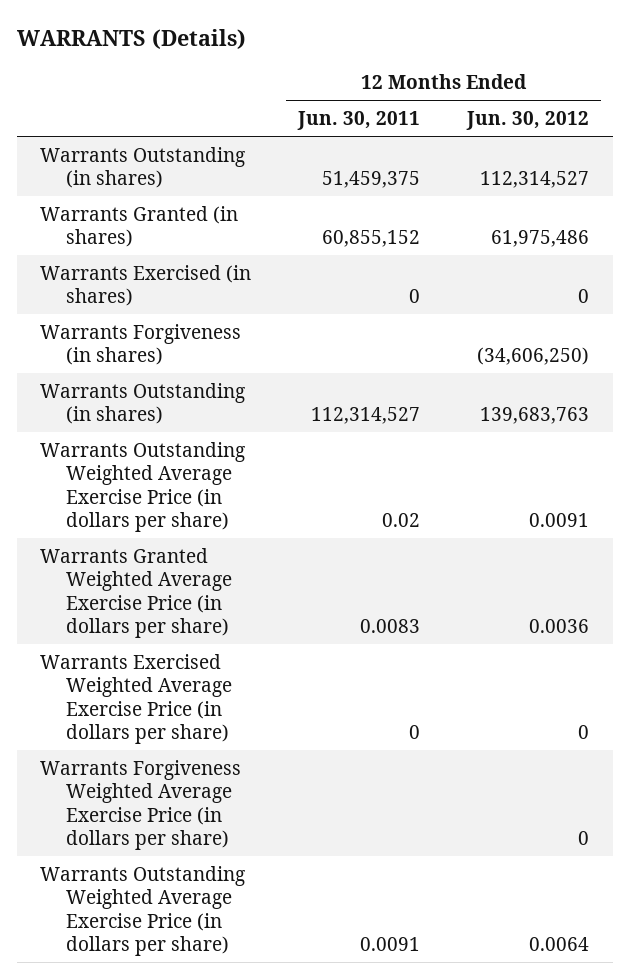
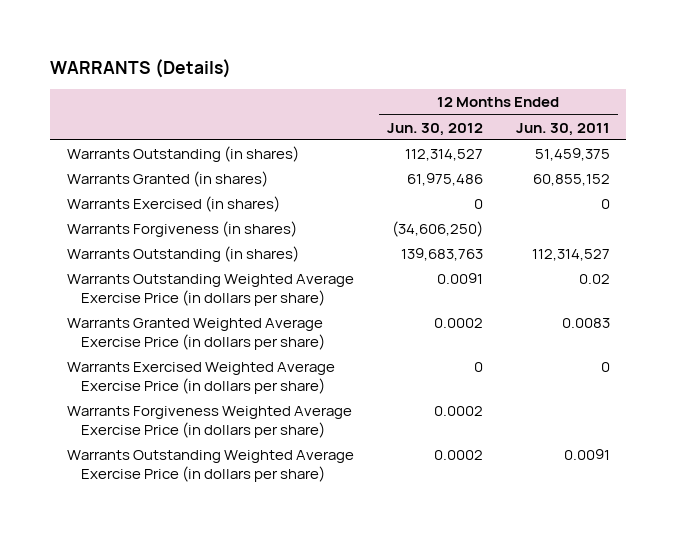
[529,619,590,634] 0.0036 -> [433,318,483,329] 0.0002
[578,831,590,846] 0 -> [433,406,483,417] 0.0002
[529,937,590,952] 0.0064 -> [433,450,483,461] 0.0002

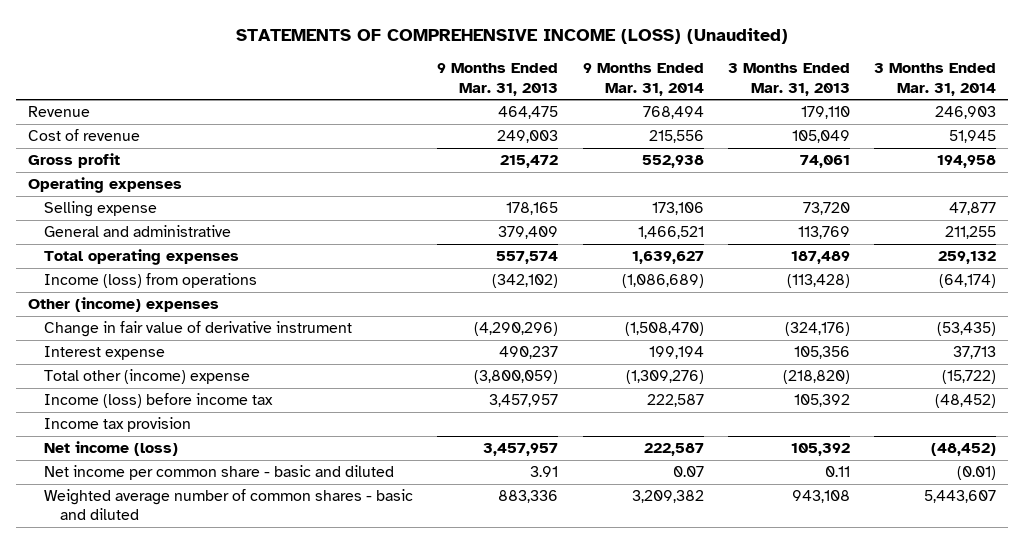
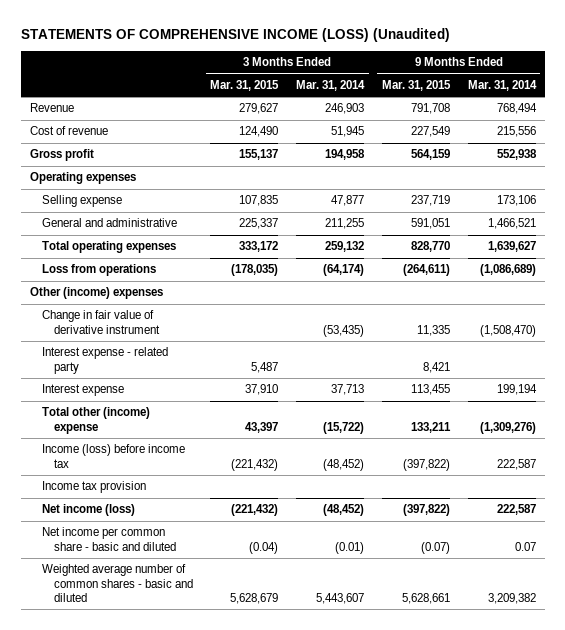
[437,63,559,96] 9 Months Ended Mar. 31, 2013 -> none
[727,63,850,96] 3 Months Ended Mar. 31, 2013 -> none
none -> [210,79,280,91] Mar. 31, 2015
none -> [381,79,451,91] Mar. 31, 2015
[44,273,258,289] Income (loss) from operations -> [41,264,156,277] Loss from operations
none -> [41,347,168,374] Interest expense - related party

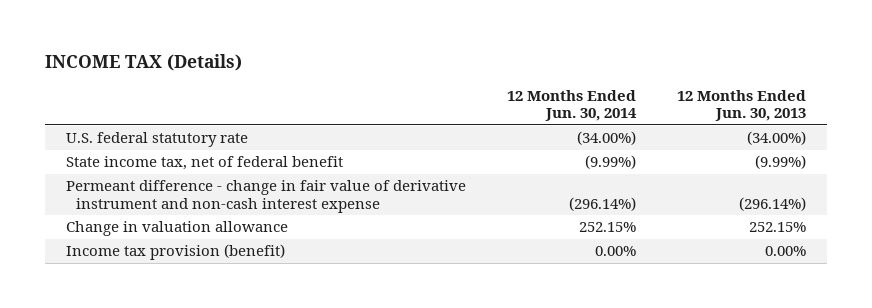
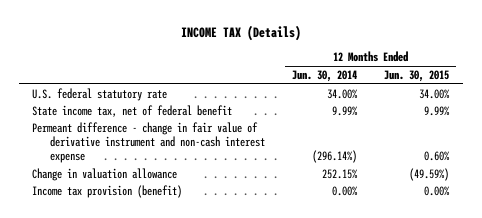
[677,89,807,122] 12 Months Ended Jun. 30, 2013 -> none
none -> [384,69,450,82] Jun. 30, 2015
[576,131,636,146] (34.00%) -> [327,88,359,99] 34.00%
[584,155,636,170] (9.99%) -> [332,105,359,116] 9.99%

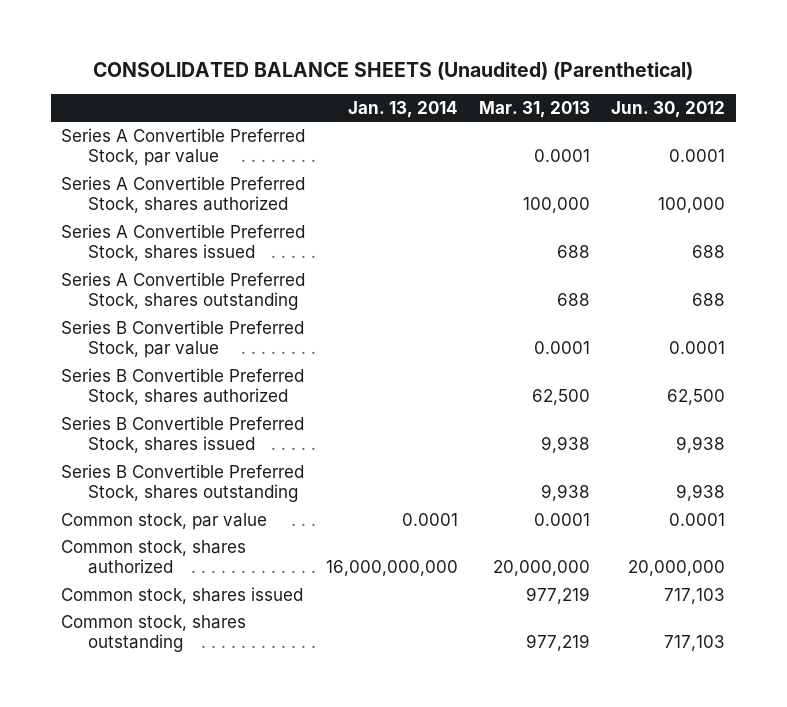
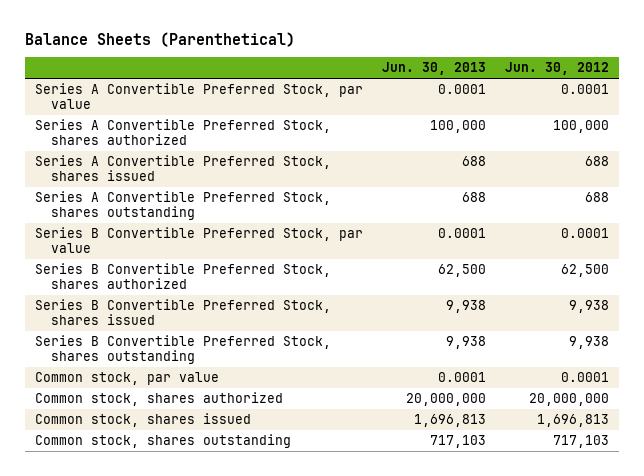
[93,61,694,80] CONSOLIDATED BALANCE SHEETS (Unaudited) (Parenthetical) -> [24,31,295,47] Balance Sheets (Parenthetical)
[348,100,459,118] Jan. 13, 2014 -> none
[479,100,591,118] Mar. 31, 2013 -> none
none -> [381,62,486,76] Jun. 30, 2013
[664,587,726,604] 717,103 -> [537,414,610,428] 1,696,813

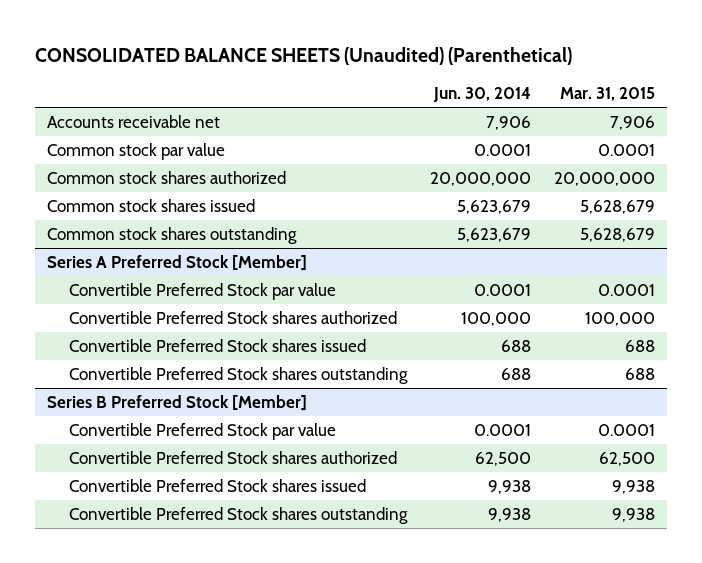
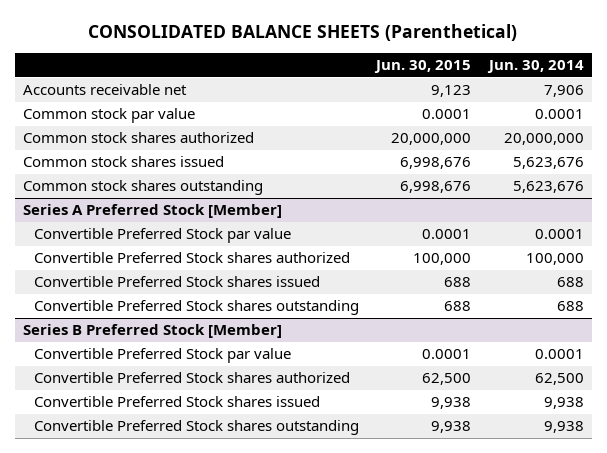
[35,46,573,65] CONSOLIDATED BALANCE SHEETS (Unaudited) (Parenthetical) -> [88,23,518,41] CONSOLIDATED BALANCE SHEETS (Parenthetical)
[560,87,656,102] Mar. 31, 2015 -> none
none -> [374,60,472,74] Jun. 30, 2015
[457,199,532,214] 5,623,679 -> [512,157,584,170] 5,623,676
[457,227,532,242] 5,623,679 -> [512,181,584,194] 5,623,676

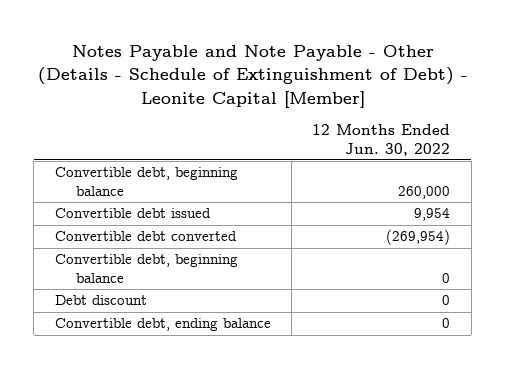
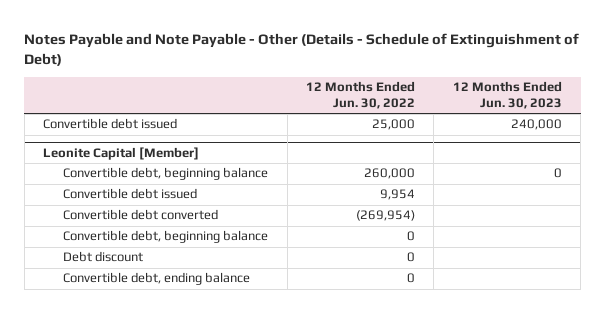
[37,45,468,108] Notes Payable and Note Payable - Other (Details - Schedule of Extinguishment of Debt) - Leonite Capital [Member] -> [24,33,580,66] Notes Payable and Note Payable - Other (Details - Schedule of Extinguishment of Debt)
none -> [452,81,562,109] 12 Months Ended Jun. 30, 2023
none -> [43,118,178,130] Convertible debt issued
none -> [43,147,200,161] Leonite Capital [Member]

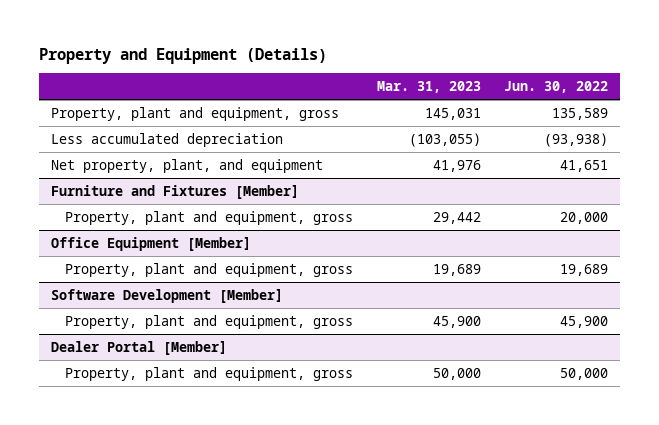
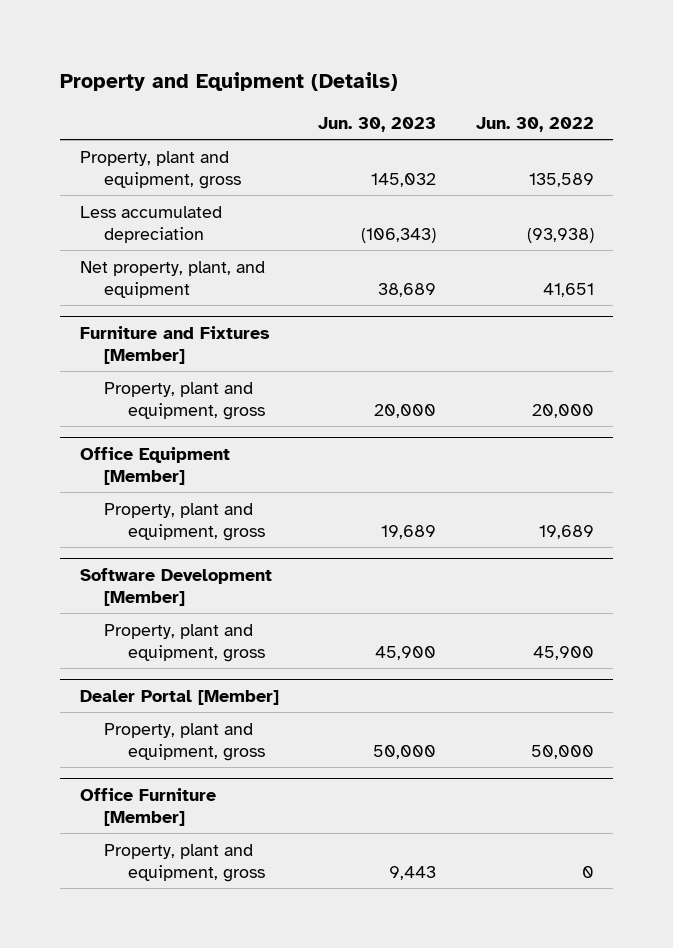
[376,80,481,93] Mar. 31, 2023 -> none
none -> [318,116,437,132] Jun. 30, 2023
none -> [79,787,216,827] Office Furniture [Member]
none -> [103,843,265,882] Property, plant and equipment, gross

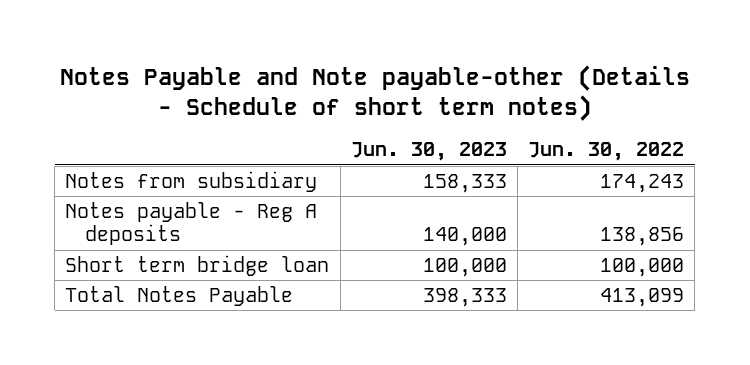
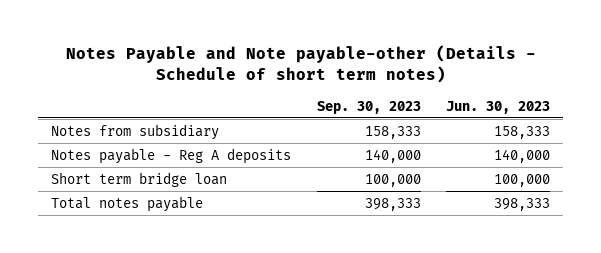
[528,142,685,162] Jun. 30, 2022 -> none
none -> [316,100,421,114] Sep. 30, 2023
[65,285,294,306] Total Notes Payable -> [50,195,203,212] Total notes payable

